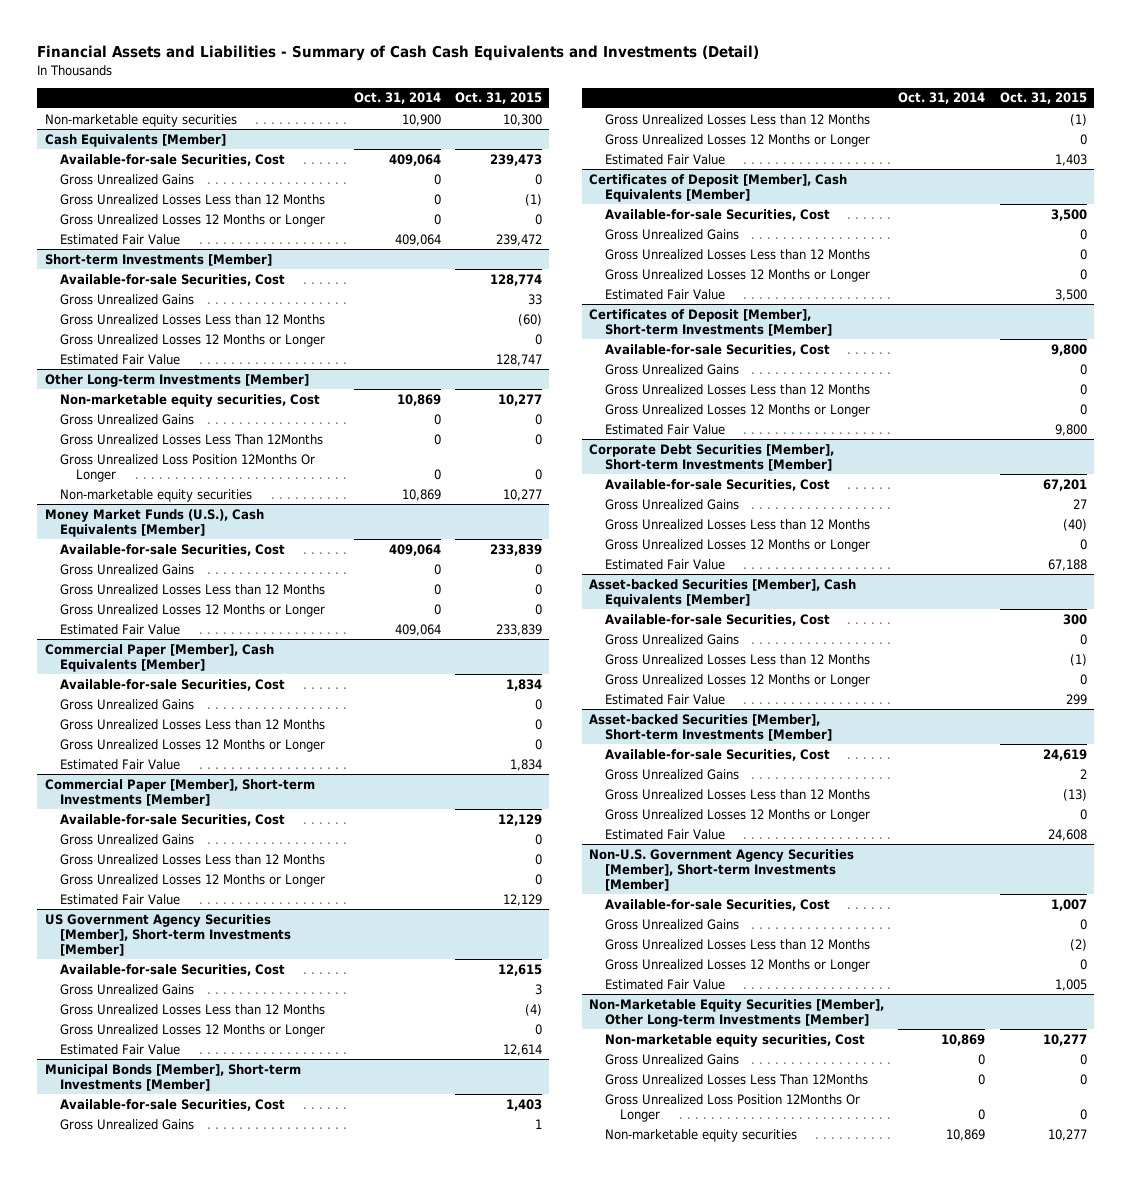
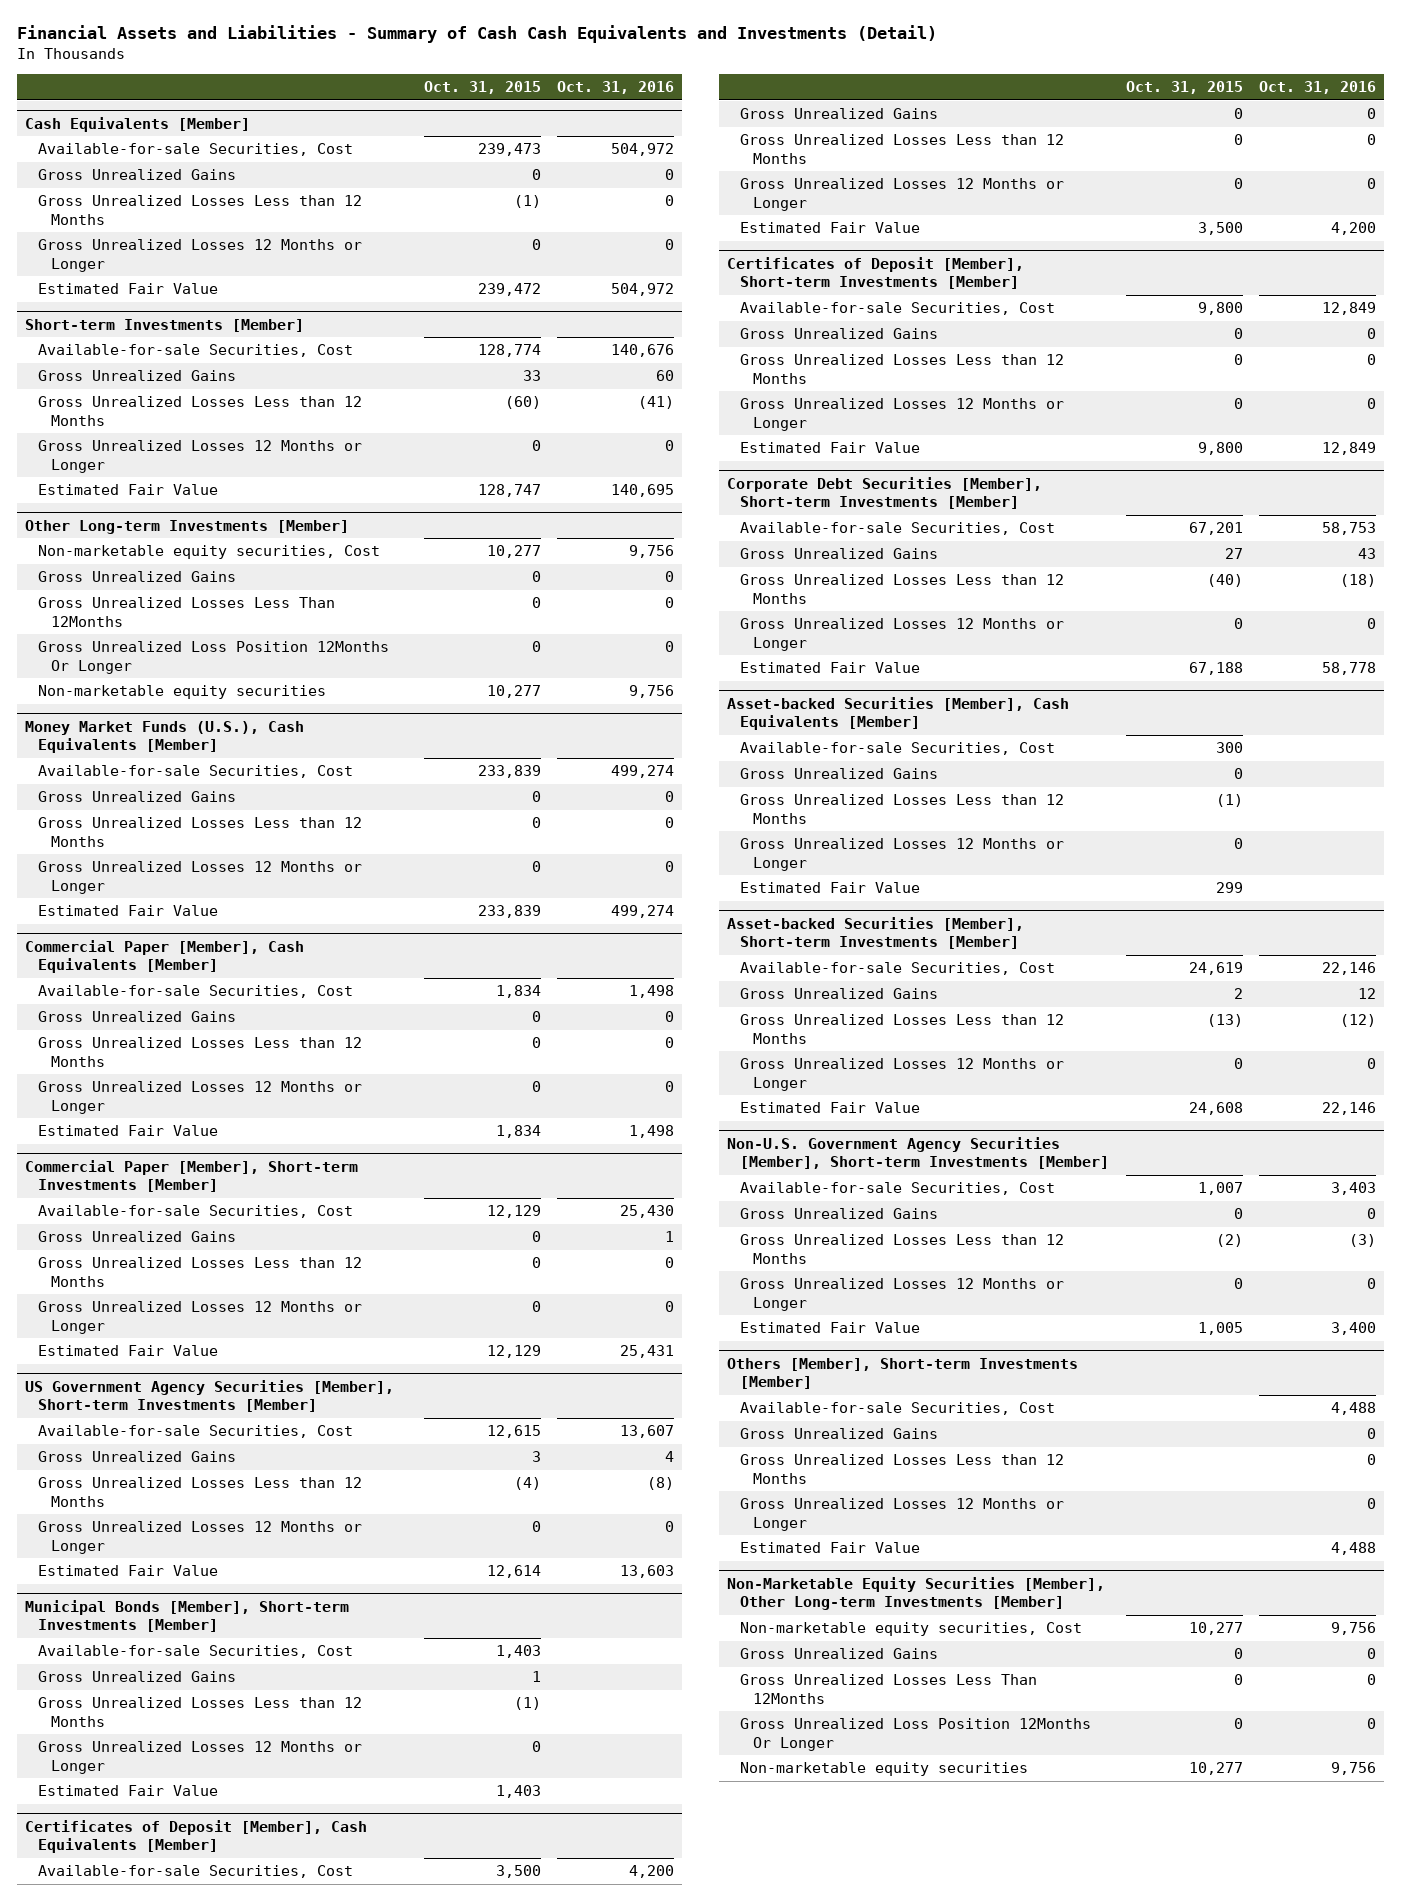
[353,92,441,105] Oct. 31, 2014 -> none
none -> [557,80,675,94] Oct. 31, 2016
[44,113,237,127] Non-marketable equity securities -> none
none -> [727,1357,1079,1390] Others [Member], Short-term Investments [Member]
none -> [740,1402,1056,1416] Available-for-sale Securities, Cost
none -> [740,1428,939,1440] Gross Unrealized Gains
none -> [740,1454,1065,1484] Gross Unrealized Losses Less than 12 Months
none -> [740,1498,1065,1531] Gross Unrealized Losses 12 Months or Longer
none -> [740,1542,921,1554] Estimated Fair Value

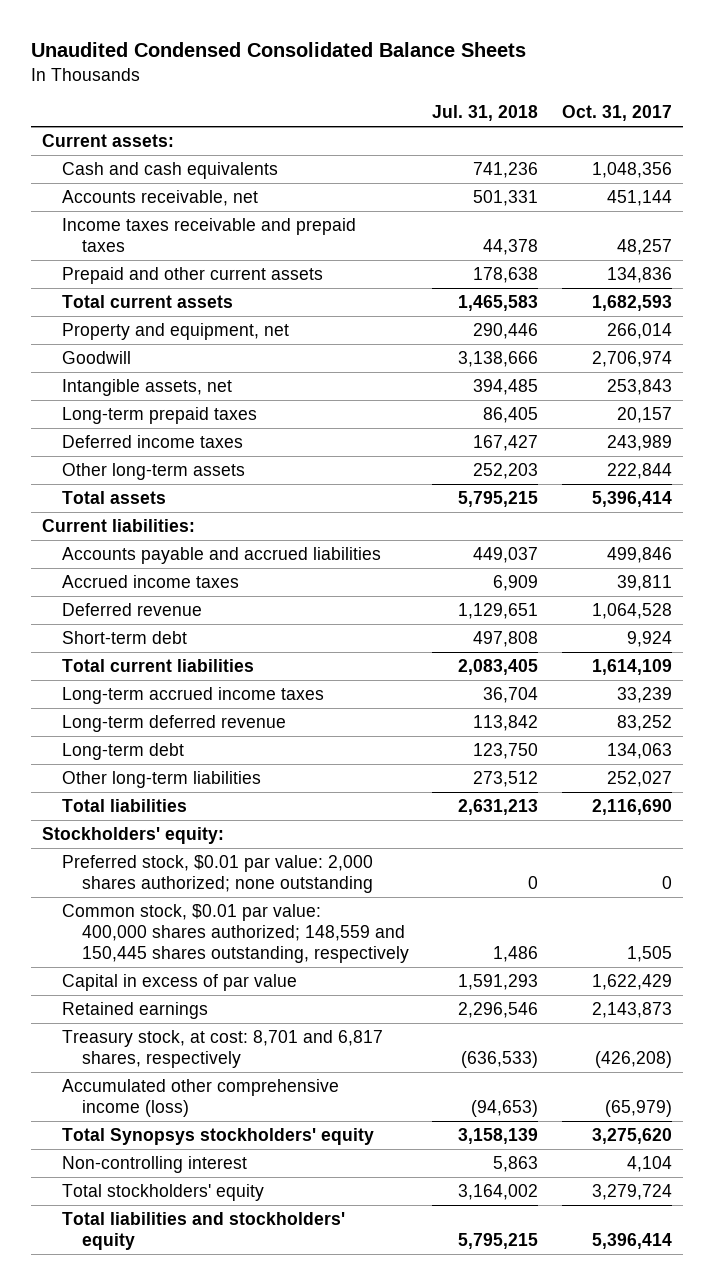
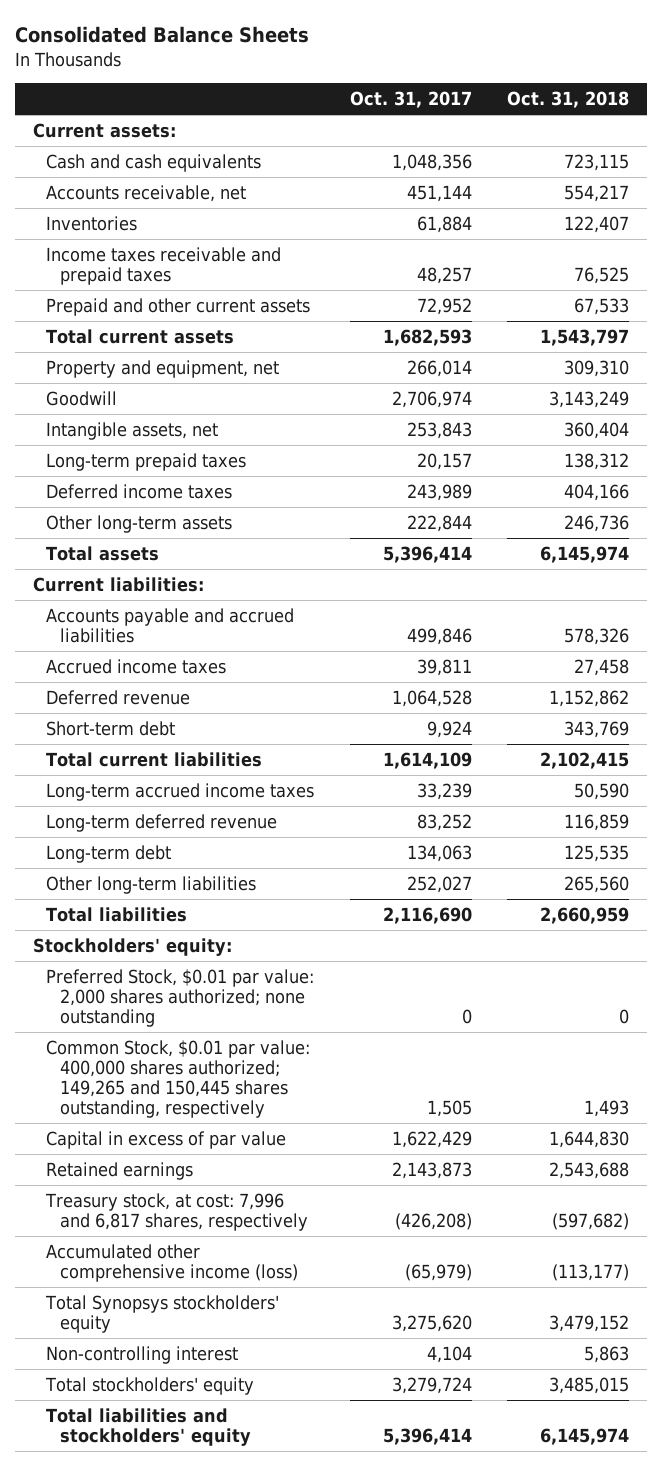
[30,42,526,58] Unaudited Condensed Consolidated Balance Sheets -> [15,26,310,44] Consolidated Balance Sheets
[432,105,539,122] Jul. 31, 2018 -> none
none -> [507,90,630,108] Oct. 31, 2018
none -> [46,215,138,231] Inventories
[606,267,672,284] 134,836 -> [416,297,472,315] 72,952
[61,855,373,893] Preferred stock, $0.01 par value: 2,000 shares authorized; none outstanding -> [46,968,315,1027] Preferred Stock, $0.01 par value: 2,000 shares authorized; none outstanding
[61,904,409,963] Common stock, $0.01 par value: 400,000 shares authorized; 148,559 and 150,445 shares outstanding, respectively -> [46,1039,311,1118] Common Stock, $0.01 par value: 400,000 shares authorized; 149,265 and 150,445 shares outstanding, respectively
[61,1030,383,1068] Treasury stock, at cost: 8,701 and 6,817 shares, respectively -> [45,1192,308,1231] Treasury stock, at cost: 7,996 and 6,817 shares, respectively

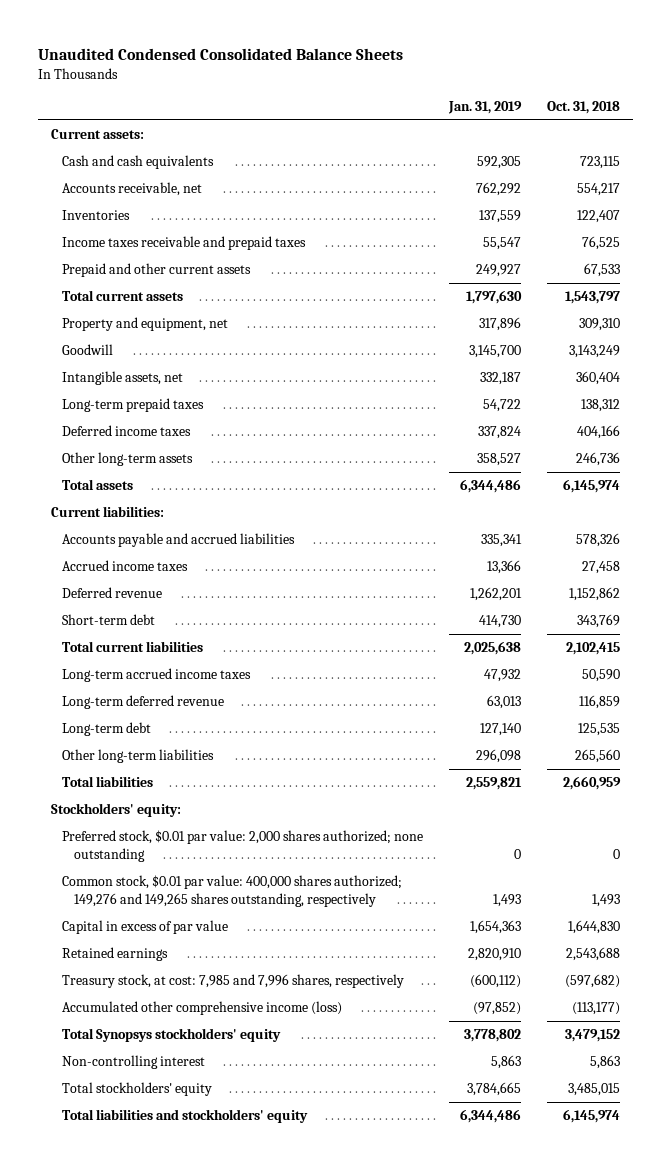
[15,26,310,44] Consolidated Balance Sheets -> [38,47,404,60] Unaudited Condensed Consolidated Balance Sheets
[349,90,472,108] Oct. 31, 2017 -> none
none -> [448,100,523,114] Jan. 31, 2019
[46,968,315,1027] Preferred Stock, $0.01 par value: 2,000 shares authorized; none outstanding -> [62,830,424,863] Preferred stock, $0.01 par value: 2,000 shares authorized; none outstanding
[46,1039,311,1118] Common Stock, $0.01 par value: 400,000 shares authorized; 149,265 and 150,445 shares outstanding, respectively -> [62,875,403,908] Common stock, $0.01 par value: 400,000 shares authorized; 149,276 and 149,265 shares outstanding, respectively
[45,1192,308,1231] Treasury stock, at cost: 7,996 and 6,817 shares, respectively -> [62,974,405,989] Treasury stock, at cost: 7,985 and 7,996 shares, respectively

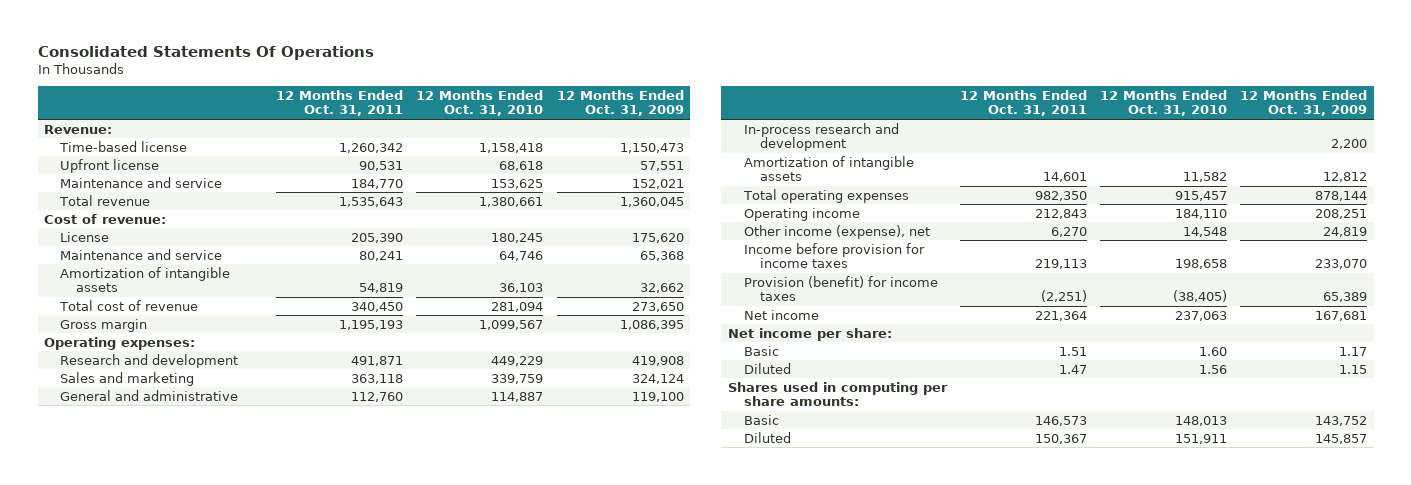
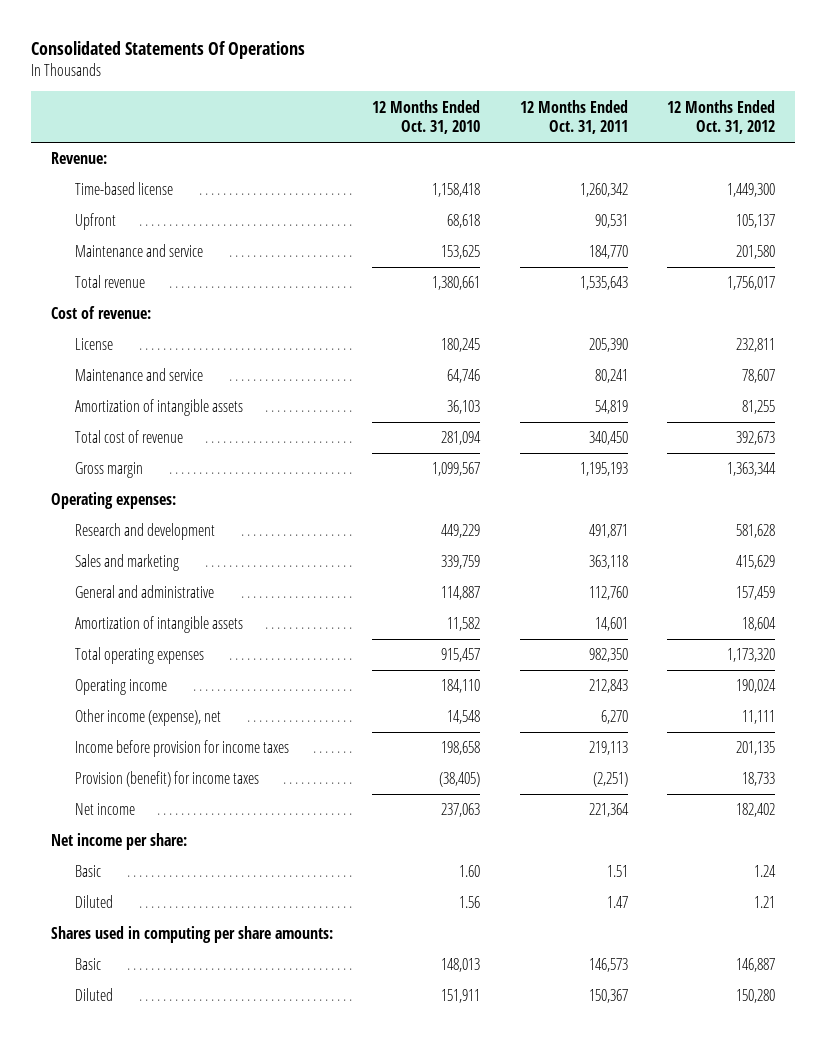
[556,89,684,117] 12 Months Ended Oct. 31, 2009 -> none
none -> [667,99,776,134] 12 Months Ended Oct. 31, 2012
[60,158,160,173] Upfront license -> [74,213,116,231] Upfront
[743,122,899,152] In-process research and development -> none

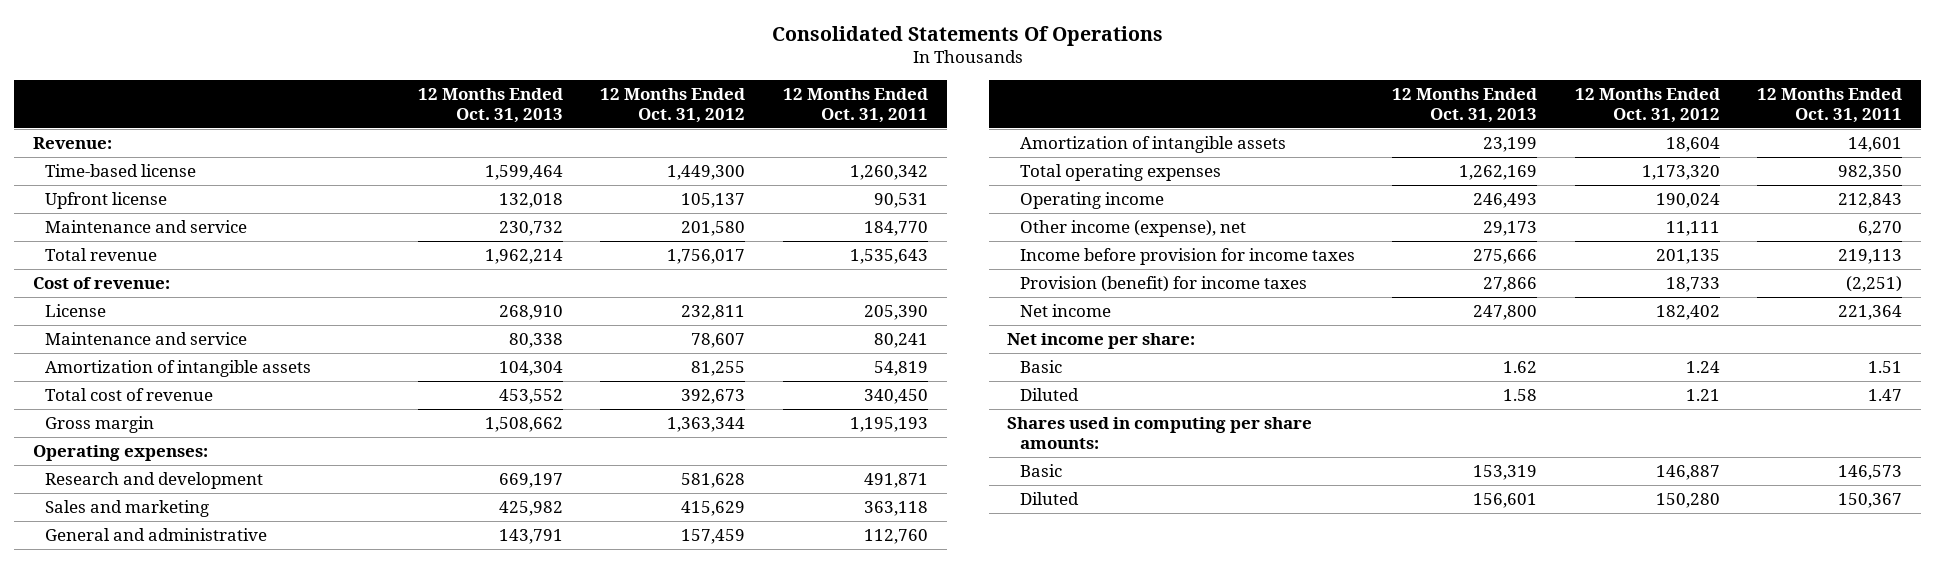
[372,99,481,134] 12 Months Ended Oct. 31, 2010 -> none
none -> [417,88,563,123] 12 Months Ended Oct. 31, 2013
[74,213,116,231] Upfront -> [45,192,168,210] Upfront license

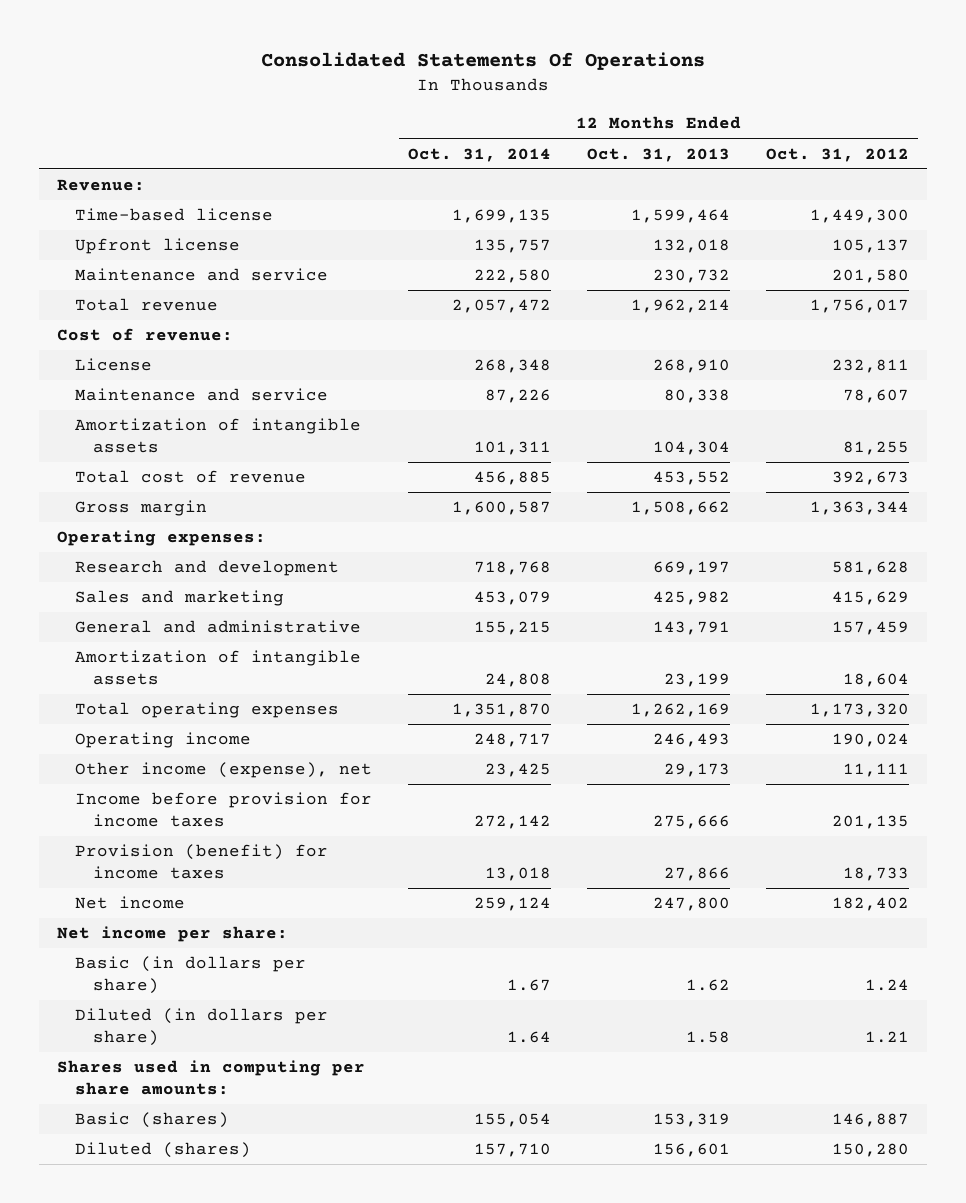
[782,88,928,123] 12 Months Ended Oct. 31, 2011 -> none
none -> [407,147,551,162] Oct. 31, 2014
[1019,360,1062,374] Basic -> [74,956,306,995] Basic (in dollars per share)
[1019,388,1079,402] Diluted -> [74,1008,328,1047] Diluted (in dollars per share)
[1019,464,1062,478] Basic -> [74,1112,229,1129] Basic (shares)
[1019,492,1079,506] Diluted -> [74,1142,251,1159] Diluted (shares)

